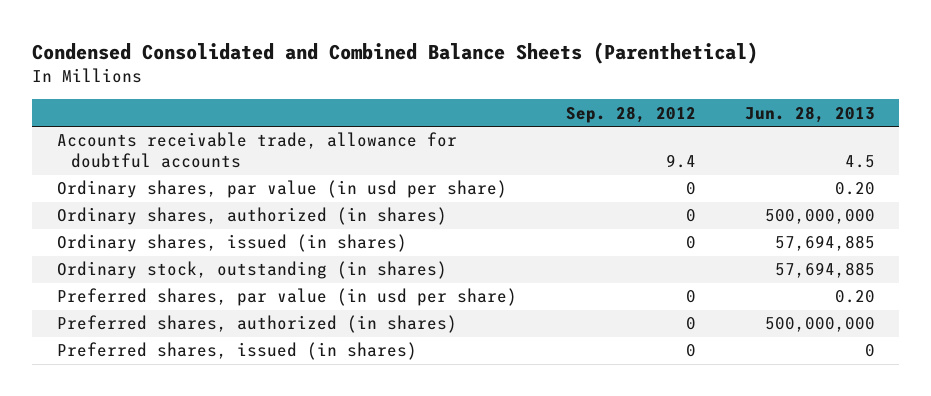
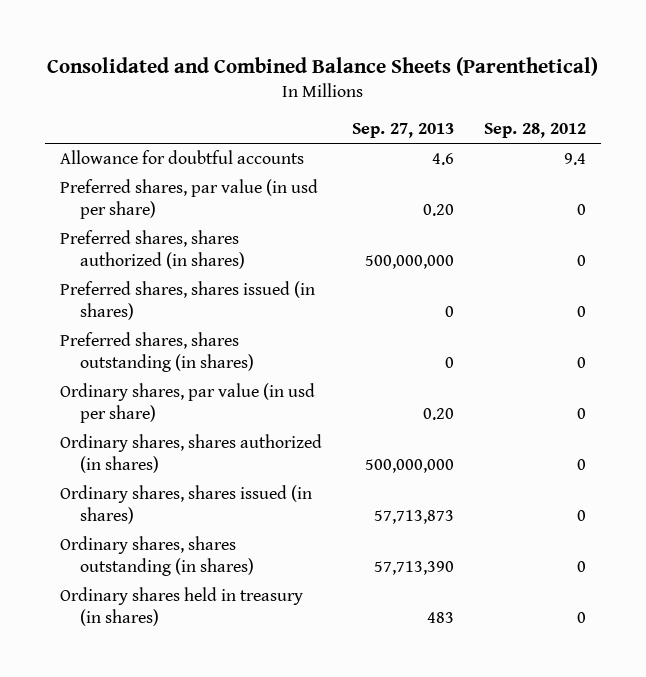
[32,41,759,64] Condensed Consolidated and Combined Balance Sheets (Parenthetical) -> [46,56,598,76] Consolidated and Combined Balance Sheets (Parenthetical)
[744,105,875,123] Jun. 28, 2013 -> none
none -> [351,123,454,139] Sep. 27, 2013
[56,207,447,226] Ordinary shares, authorized (in shares) -> none
[56,234,407,253] Ordinary shares, issued (in shares) -> none
[56,261,447,280] Ordinary stock, outstanding (in shares) -> none
[56,132,457,169] Accounts receivable trade, allowance for doubtful accounts -> [60,149,305,164] Allowance for doubtful accounts
[56,315,457,334] Preferred shares, authorized (in shares) -> [60,229,246,269] Preferred shares, shares authorized (in shares)
[56,342,417,361] Preferred shares, issued (in shares) -> [60,280,316,320] Preferred shares, shares issued (in shares)
none -> [60,331,255,372] Preferred shares, shares outstanding (in shares)
[56,180,507,199] Ordinary shares, par value (in usd per share) -> [60,382,316,423] Ordinary shares, par value (in usd per share)
none -> [60,433,323,473] Ordinary shares, shares authorized (in shares)
none -> [60,484,313,524] Ordinary shares, shares issued (in shares)
none -> [60,535,255,576] Ordinary shares, shares outstanding (in shares)
none -> [60,586,304,626] Ordinary shares held in treasury (in shares)

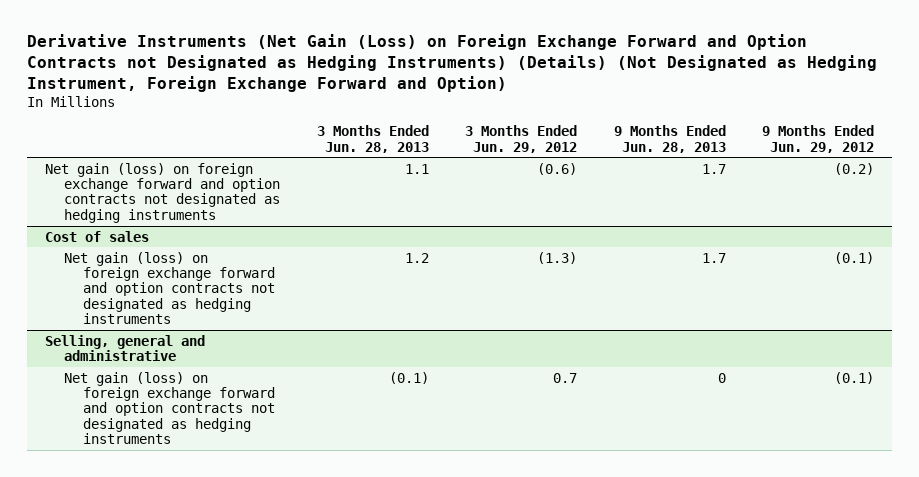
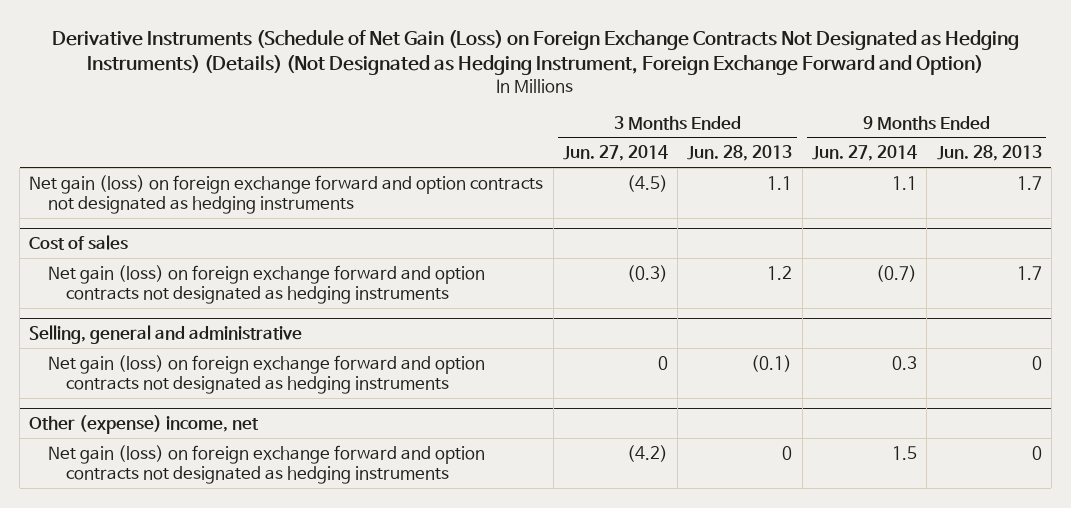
[26,34,877,93] Derivative Instruments (Net Gain (Loss) on Foreign Exchange Forward and Option Contracts not Designated as Hedging Instruments) (Details) (Not Designated as Hedging Instrument, Foreign Exchange Forward and Option) -> [52,29,1020,76] Derivative Instruments (Schedule of Net Gain (Loss) on Foreign Exchange Contracts Not Designated as Hedging Instruments) (Details) (Not Designated as Hedging Instrument, Foreign Exchange Forward and Option)
[465,125,578,153] 3 Months Ended Jun. 29, 2012 -> none
[762,125,875,153] 9 Months Ended Jun. 29, 2012 -> none
none -> [562,145,668,162] Jun. 27, 2014
none -> [811,145,917,162] Jun. 27, 2014
none -> [29,414,260,434] Other (expense) income, net
none -> [47,444,485,485] Net gain (loss) on foreign exchange forward and option contracts not designated as hedging instruments

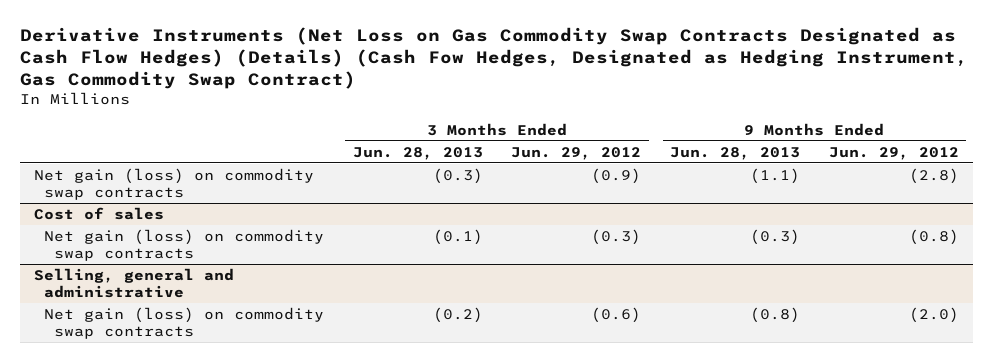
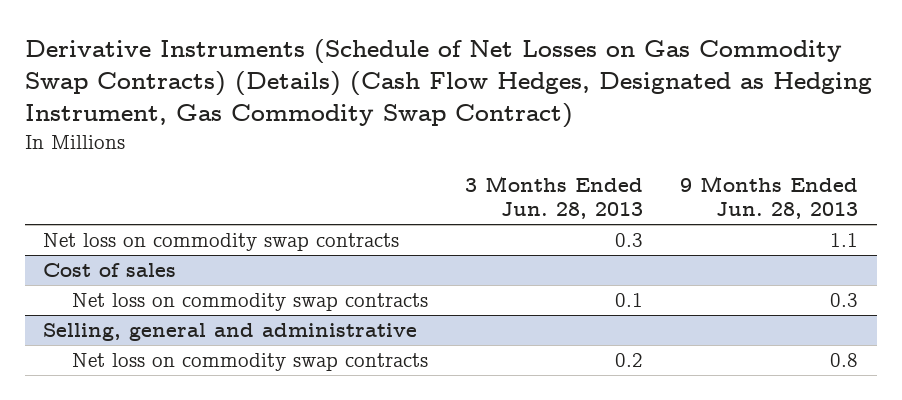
[19,27,968,90] Derivative Instruments (Net Loss on Gas Commodity Swap Contracts Designated as Cash Flow Hedges) (Details) (Cash Fow Hedges, Designated as Hedging Instrument, Gas Commodity Swap Contract) -> [24,38,872,129] Derivative Instruments (Schedule of Net Losses on Gas Commodity Swap Contracts) (Details) (Cash Flow Hedges, Designated as Hedging Instrument, Gas Commodity Swap Contract)
[511,146,642,160] Jun. 29, 2012 -> none
[828,146,959,160] Jun. 29, 2012 -> none
[33,167,314,201] Net gain (loss) on commodity swap contracts -> [43,233,400,252] Net loss on commodity swap contracts
[432,167,483,184] (0.3) -> [615,233,644,248] 0.3
[750,167,801,184] (1.1) -> [830,233,859,248] 1.1
[43,228,324,262] Net gain (loss) on commodity swap contracts -> [72,293,429,312] Net loss on commodity swap contracts
[432,228,483,245] (0.1) -> [615,293,644,308] 0.1
[750,228,801,245] (0.3) -> [830,293,859,308] 0.3
[43,306,324,340] Net gain (loss) on commodity swap contracts -> [72,353,429,372] Net loss on commodity swap contracts
[432,306,483,323] (0.2) -> [615,353,644,368] 0.2
[750,306,801,323] (0.8) -> [830,353,859,368] 0.8

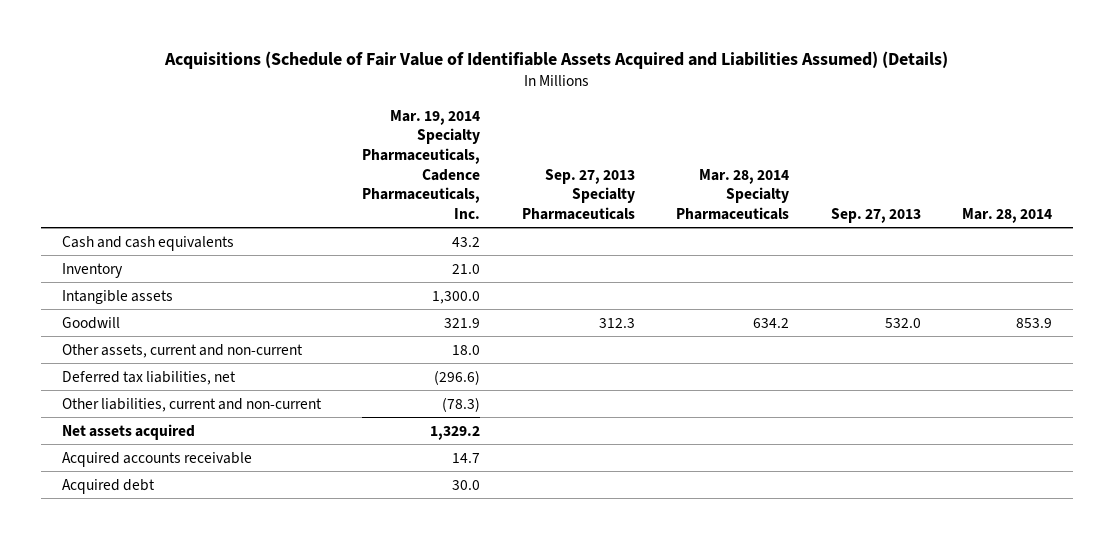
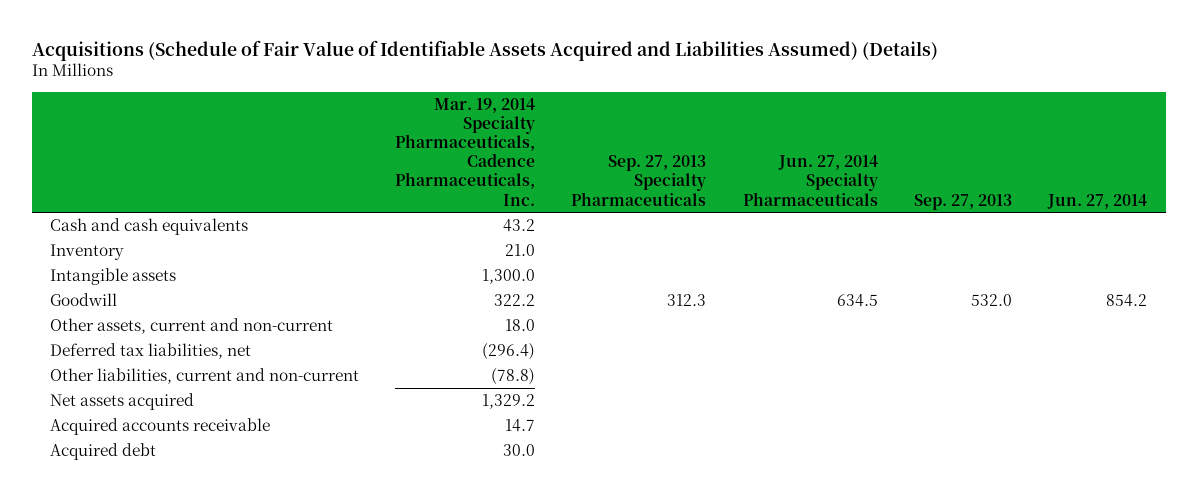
[676,168,790,220] Mar. 28, 2014 Specialty Pharmaceuticals -> none
[962,207,1053,223] Mar. 28, 2014 -> none
none -> [742,155,878,206] Jun. 27, 2014 Specialty Pharmaceuticals
none -> [1047,193,1148,209] Jun. 27, 2014
[444,317,481,328] 321.9 -> [494,294,536,307] 322.2
[434,369,481,385] (296.6) -> [482,343,536,361] (296.4)
[442,396,481,412] (78.3) -> [491,368,536,386] (78.8)

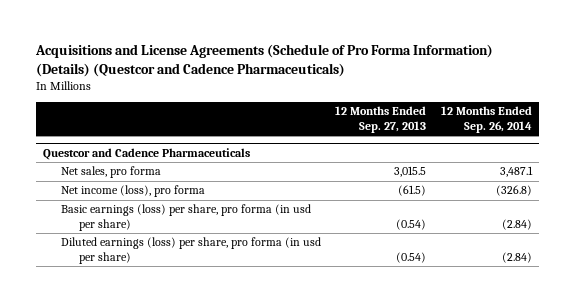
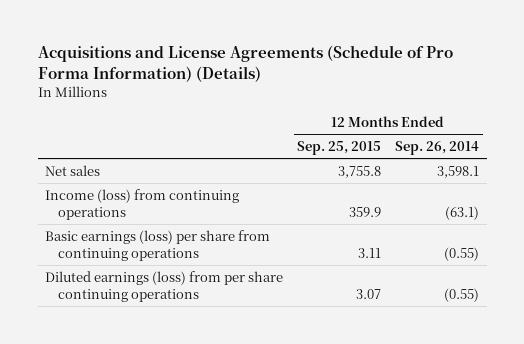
[35,43,494,77] Acquisitions and License Agreements (Schedule of Pro Forma Information) (Details) (Questcor and Cadence Pharmaceuticals) -> [37,45,453,82] Acquisitions and License Agreements (Schedule of Pro Forma Information) (Details)
[335,106,427,133] 12 Months Ended Sep. 27, 2013 -> none
none -> [297,140,382,155] Sep. 25, 2015
[43,147,251,160] Questcor and Cadence Pharmaceuticals -> none
[61,166,162,179] Net sales, pro forma -> [44,164,100,176] Net sales
[499,166,533,178] 3,487.1 -> [437,165,480,178] 3,598.1
[61,185,206,198] Net income (loss), pro forma -> [44,188,239,220] Income (loss) from continuing operations
[495,185,532,197] (326.8) -> [445,205,480,220] (63.1)
[61,204,312,231] Basic earnings (loss) per share, pro forma (in usd per share) -> [44,229,270,261] Basic earnings (loss) per share from continuing operations
[501,218,532,230] (2.84) -> [444,246,480,261] (0.55)
[61,237,322,264] Diluted earnings (loss) per share, pro forma (in usd per share) -> [44,270,283,302] Diluted earnings (loss) from per share continuing operations
[501,251,532,263] (2.84) -> [444,287,480,302] (0.55)

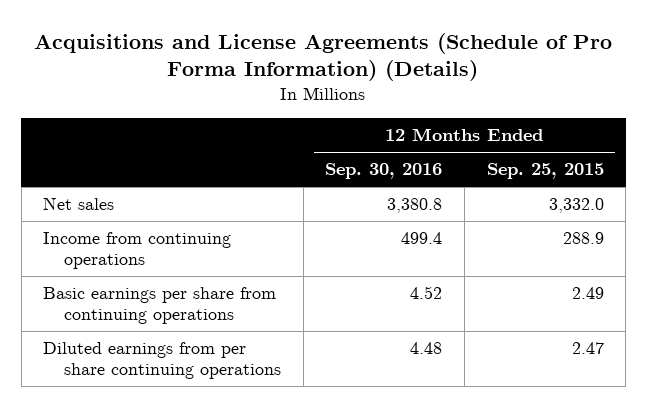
[395,140,480,155] Sep. 26, 2014 -> none
none -> [325,163,443,180] Sep. 30, 2016
[338,165,382,178] 3,755.8 -> [548,198,604,214] 3,332.0
[44,188,239,220] Income (loss) from continuing operations -> [43,232,232,269] Income from continuing operations
[349,206,382,217] 359.9 -> [562,232,604,245] 288.9
[44,229,270,261] Basic earnings (loss) per share from continuing operations -> [43,287,277,324] Basic earnings per share from continuing operations
[358,247,382,258] 3.11 -> [571,287,604,300] 2.49
[44,270,283,302] Diluted earnings (loss) from per share continuing operations -> [43,342,282,379] Diluted earnings from per share continuing operations
[356,288,382,299] 3.07 -> [571,342,604,355] 2.47

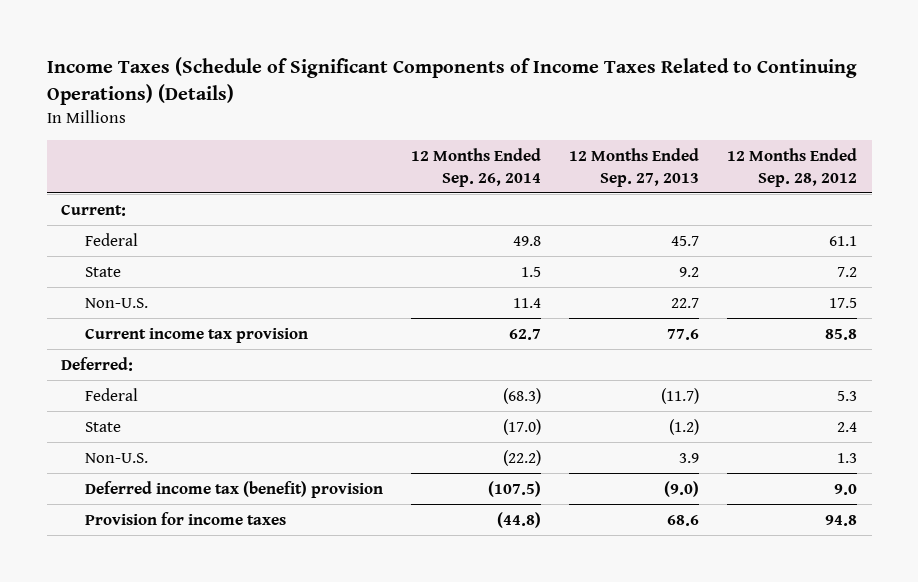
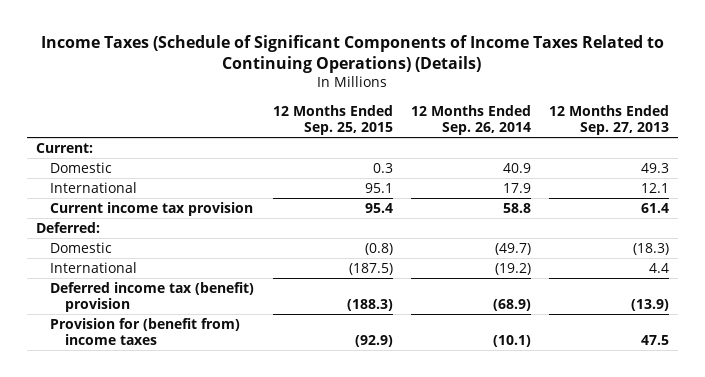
[727,148,858,187] 12 Months Ended Sep. 28, 2012 -> none
none -> [272,104,393,136] 12 Months Ended Sep. 25, 2015
[84,232,138,246] Federal -> none
[84,266,121,277] State -> none
[84,297,148,308] Non-U.S. -> none
none -> [50,161,113,173] Domestic
none -> [50,181,138,193] International
[508,328,541,340] 62.7 -> [502,202,531,213] 58.8
[667,328,700,340] 77.6 -> [641,202,670,213] 61.4
[84,387,138,401] Federal -> none
[84,421,121,432] State -> none
[84,452,148,463] Non-U.S. -> none
none -> [50,241,113,253] Domestic
none -> [50,261,138,273] International
[487,480,541,497] (107.5) -> [492,299,531,312] (68.9)
[664,480,700,497] (9.0) -> [631,299,670,312] (13.9)
[84,511,286,525] Provision for income taxes -> [50,317,241,346] Provision for (benefit from) income taxes
[496,511,541,528] (44.8) -> [492,335,531,348] (10.1)
[667,514,700,526] 68.6 -> [641,335,670,346] 47.5

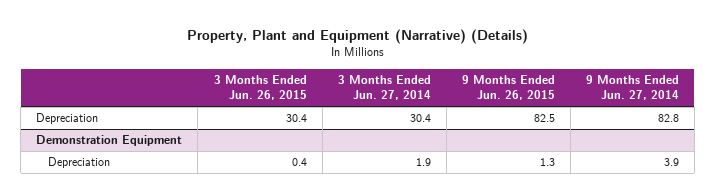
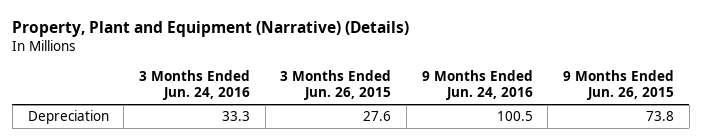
[337,74,431,101] 3 Months Ended Jun. 27, 2014 -> none
[585,74,679,101] 9 Months Ended Jun. 27, 2014 -> none
none -> [138,70,250,101] 3 Months Ended Jun. 24, 2016
none -> [421,70,533,101] 9 Months Ended Jun. 24, 2016
[36,135,183,147] Demonstration Equipment -> none
[48,157,111,169] Depreciation -> none
[285,114,307,123] 30.4 -> [363,111,392,122] 27.6
[533,114,555,123] 82.5 -> [646,111,675,122] 73.8

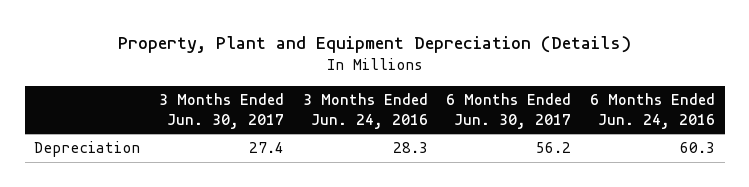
[12,21,410,38] Property, Plant and Equipment (Narrative) (Details) -> [117,36,631,54] Property, Plant and Equipment Depreciation (Details)
[280,70,392,101] 3 Months Ended Jun. 26, 2015 -> none
[421,70,533,101] 9 Months Ended Jun. 24, 2016 -> none
[563,70,675,101] 9 Months Ended Jun. 26, 2015 -> none
none -> [158,93,284,129] 3 Months Ended Jun. 30, 2017
none -> [446,93,572,129] 6 Months Ended Jun. 30, 2017
none -> [590,93,716,129] 6 Months Ended Jun. 24, 2016
[221,111,250,122] 33.3 -> [392,142,428,154] 28.3

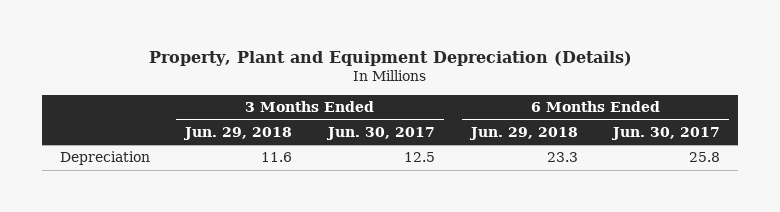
[302,93,428,129] 3 Months Ended Jun. 24, 2016 -> none
[590,93,716,129] 6 Months Ended Jun. 24, 2016 -> none
none -> [183,126,293,140] Jun. 29, 2018
none -> [468,126,578,140] Jun. 29, 2018
[248,142,284,154] 27.4 -> [404,152,436,163] 12.5
[536,142,572,154] 56.2 -> [689,152,721,163] 25.8

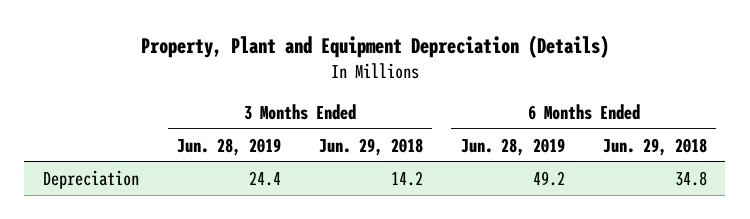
[326,126,436,140] Jun. 30, 2017 -> none
[611,126,721,140] Jun. 30, 2017 -> none
none -> [177,137,282,156] Jun. 28, 2019
none -> [460,137,565,156] Jun. 28, 2019
[261,152,293,163] 11.6 -> [390,170,423,186] 14.2
[546,152,578,163] 23.3 -> [674,170,707,186] 34.8

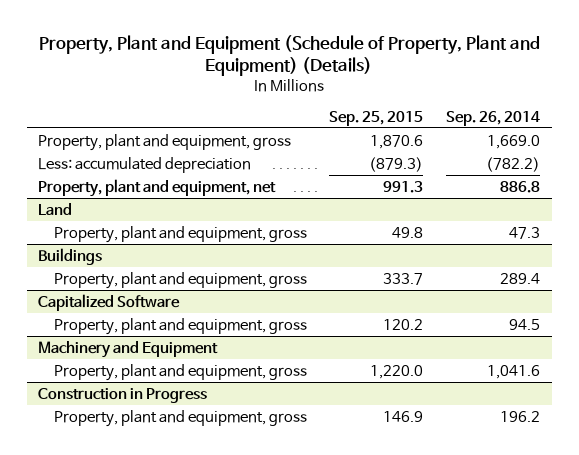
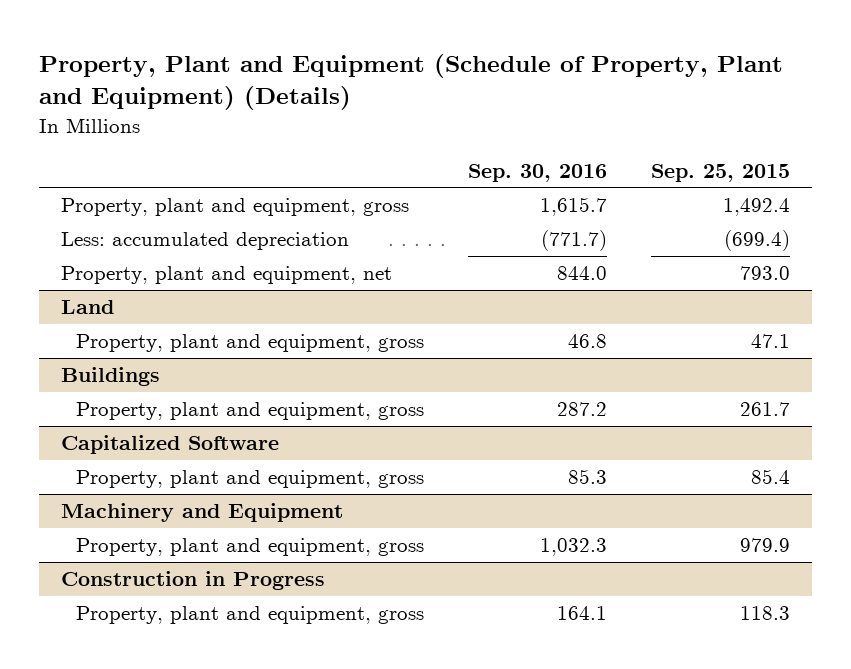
[446,110,541,126] Sep. 26, 2014 -> none
none -> [468,163,608,182] Sep. 30, 2016
[370,134,424,149] 1,870.6 -> [722,198,790,217] 1,492.4
[369,156,424,172] (879.3) -> [723,230,790,252] (699.4)
[383,180,424,193] 991.3 -> [739,266,790,281] 793.0
[392,226,424,238] 49.8 -> [750,334,790,349] 47.1
[383,272,424,285] 333.7 -> [739,402,790,417] 261.7
[383,318,424,330] 120.2 -> [750,469,790,485] 85.4
[370,364,424,379] 1,220.0 -> [739,538,790,553] 979.9
[383,410,424,422] 146.9 -> [739,606,790,621] 118.3

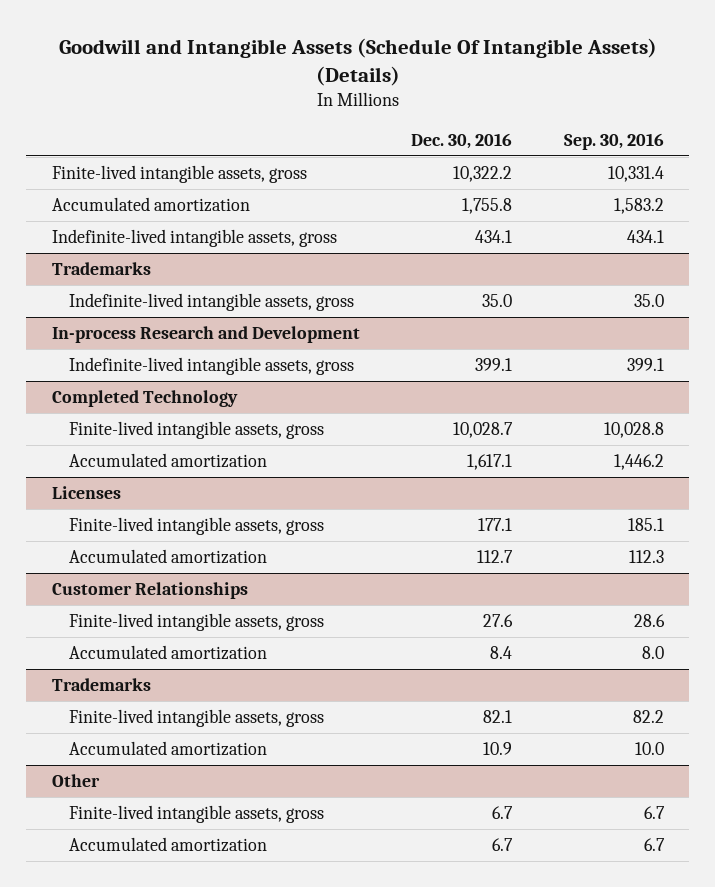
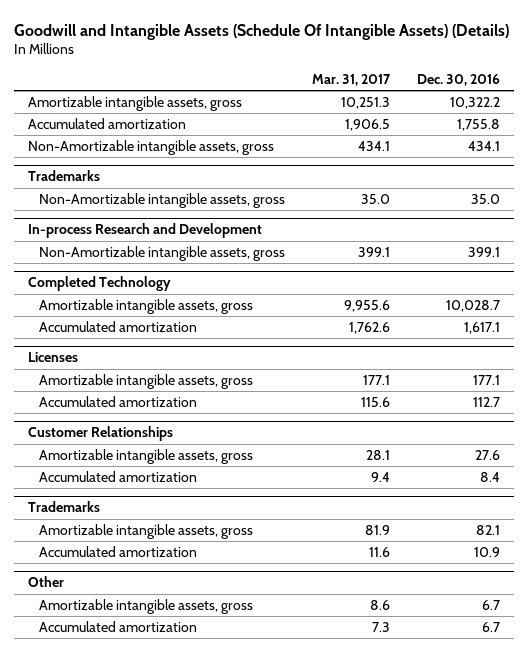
[563,132,664,150] Sep. 30, 2016 -> none
none -> [312,73,392,86] Mar. 31, 2017
[51,165,307,184] Finite-lived intangible assets, gross -> [27,95,242,111] Amortizable intangible assets, gross
[51,229,337,248] Indefinite-lived intangible assets, gross -> [27,139,274,155] Non-Amortizable intangible assets, gross
[69,293,355,312] Indefinite-lived intangible assets, gross -> [39,192,286,208] Non-Amortizable intangible assets, gross
[69,357,355,376] Indefinite-lived intangible assets, gross -> [39,245,286,261] Non-Amortizable intangible assets, gross
[69,421,325,440] Finite-lived intangible assets, gross -> [39,298,254,314] Amortizable intangible assets, gross
[69,517,325,536] Finite-lived intangible assets, gross -> [39,373,254,389] Amortizable intangible assets, gross
[69,613,325,632] Finite-lived intangible assets, gross -> [39,448,254,464] Amortizable intangible assets, gross
[69,709,325,728] Finite-lived intangible assets, gross -> [39,523,254,539] Amortizable intangible assets, gross
[69,805,325,824] Finite-lived intangible assets, gross -> [39,598,254,614] Amortizable intangible assets, gross

